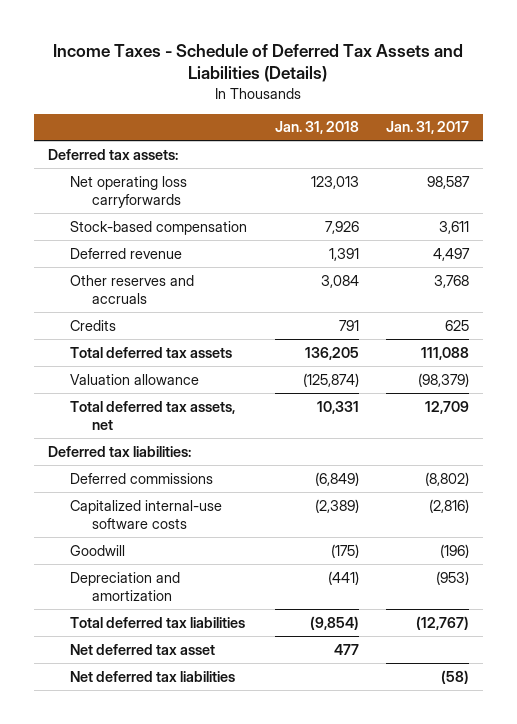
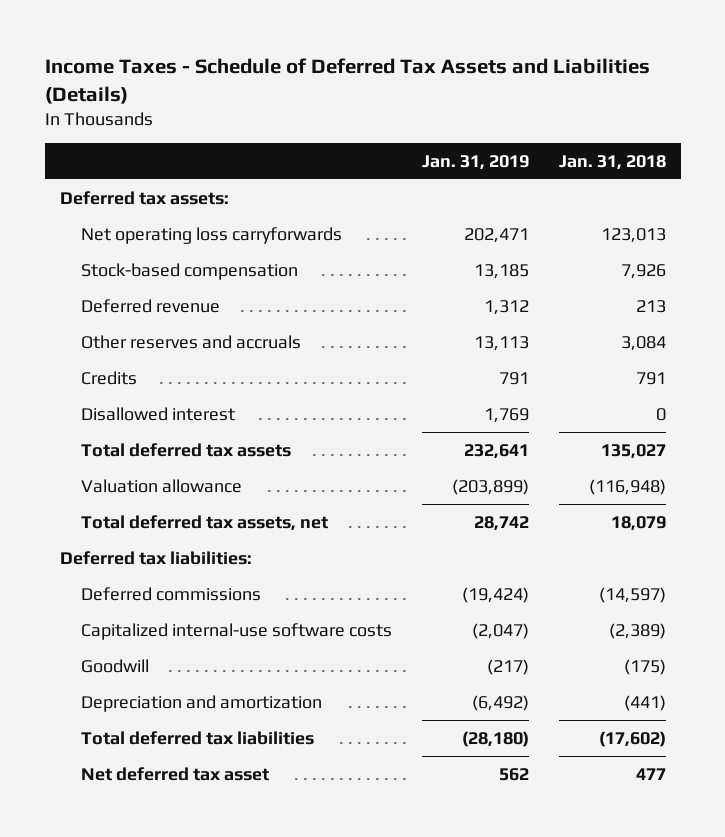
[386,121,470,135] Jan. 31, 2017 -> none
none -> [421,154,529,170] Jan. 31, 2019
[328,247,359,261] 1,391 -> [635,299,666,313] 213
none -> [80,406,235,421] Disallowed interest
[304,346,359,360] 136,205 -> [600,443,666,459] 135,027
[302,372,359,387] (125,874) -> [588,478,666,495] (116,948)
[316,400,359,414] 10,331 -> [610,515,666,531] 18,079
[314,471,359,486] (6,849) -> [598,586,666,603] (14,597)
[309,615,359,630] (9,854) -> [598,730,666,747] (17,602)
[69,670,235,682] Net deferred tax liabilities -> none

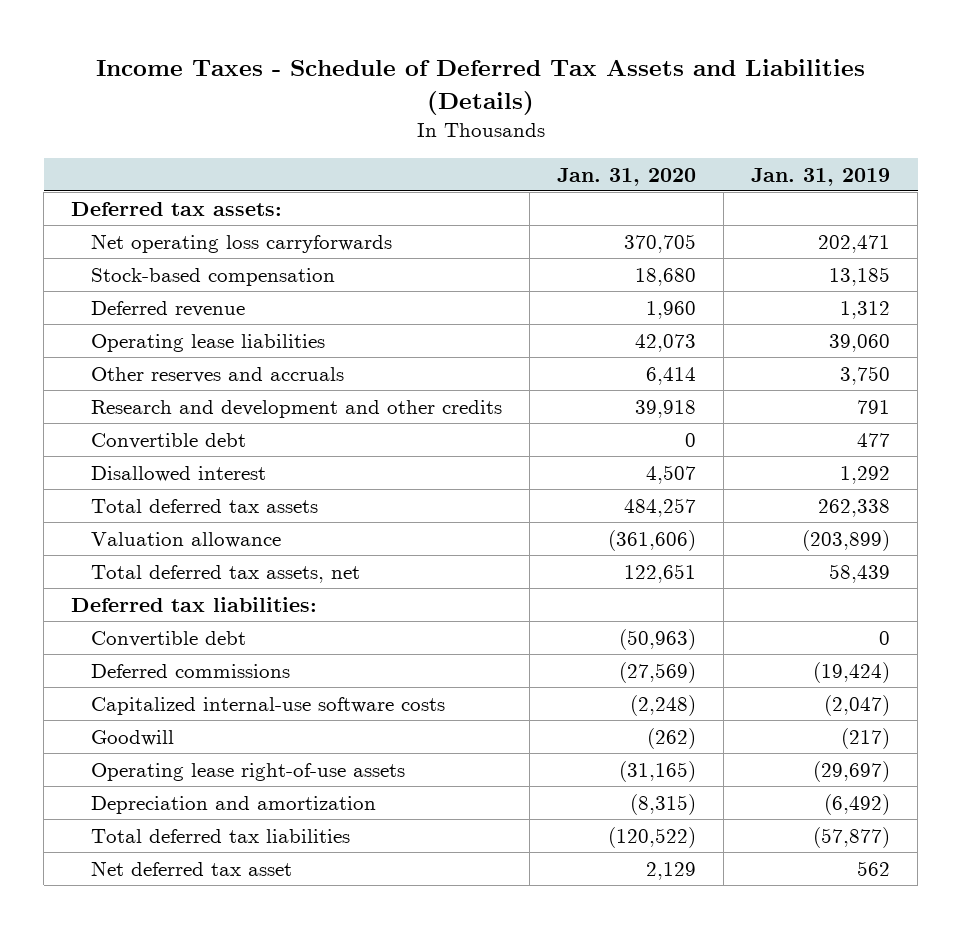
[558,154,666,170] Jan. 31, 2018 -> none
none -> [557,167,697,186] Jan. 31, 2020
none -> [91,333,326,352] Operating lease liabilities
[473,335,529,351] 13,113 -> [840,365,891,385] 3,750
[80,370,137,385] Credits -> [91,399,503,418] Research and development and other credits
none -> [91,432,247,449] Convertible debt
[483,407,529,423] 1,769 -> [840,465,891,484] 1,292
[463,443,529,459] 232,641 -> [818,498,891,517] 262,338
[473,515,529,531] 28,742 -> [829,563,891,583] 58,439
none -> [91,630,247,647] Convertible debt
none -> [91,762,406,781] Operating lease right-of-use assets
[461,730,529,747] (28,180) -> [813,826,891,848] (57,877)

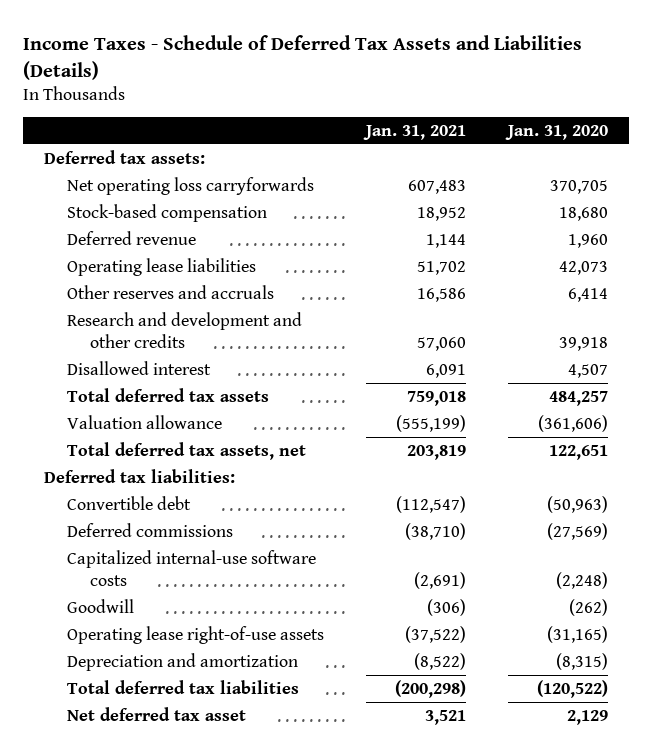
[751,167,891,186] Jan. 31, 2019 -> none
none -> [362,124,466,140] Jan. 31, 2021
[91,432,247,449] Convertible debt -> none

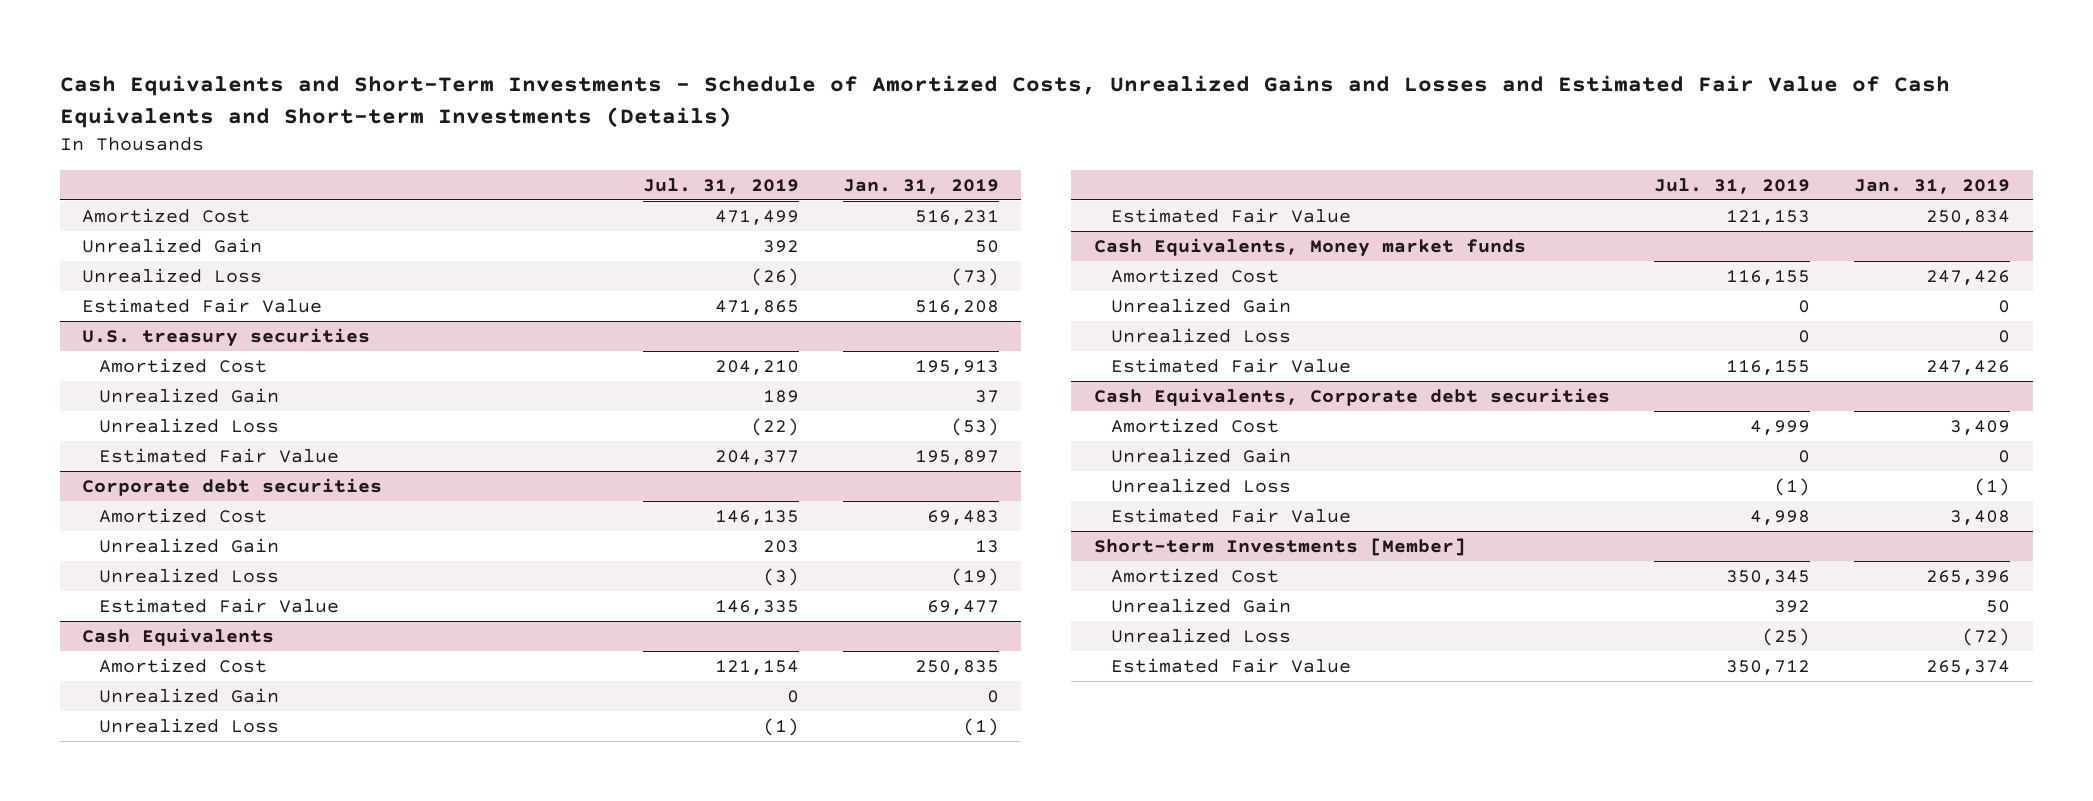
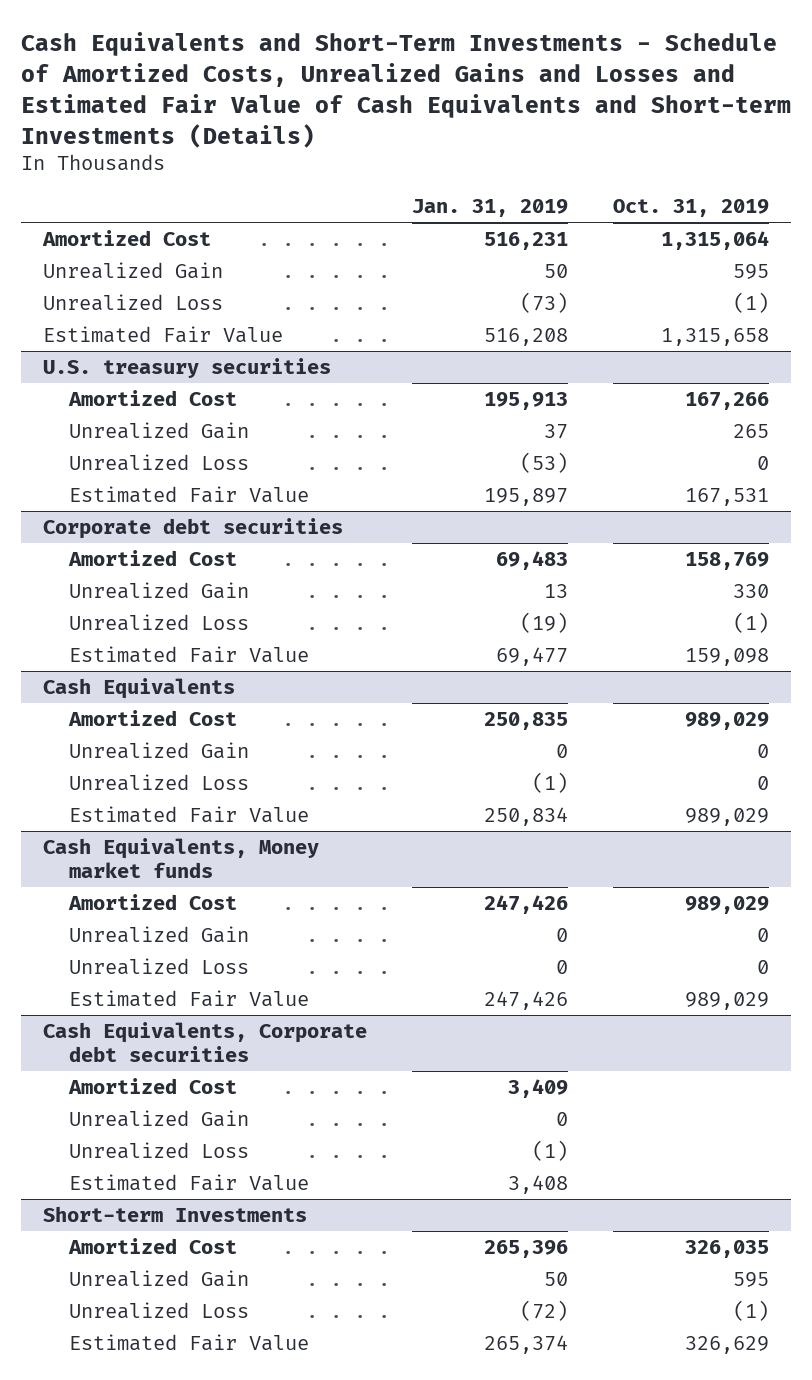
[642,177,799,194] Jul. 31, 2019 -> none
none -> [612,199,769,218] Oct. 31, 2019
[1093,537,1466,556] Short-term Investments [Member] -> [43,1206,308,1223] Short-term Investments

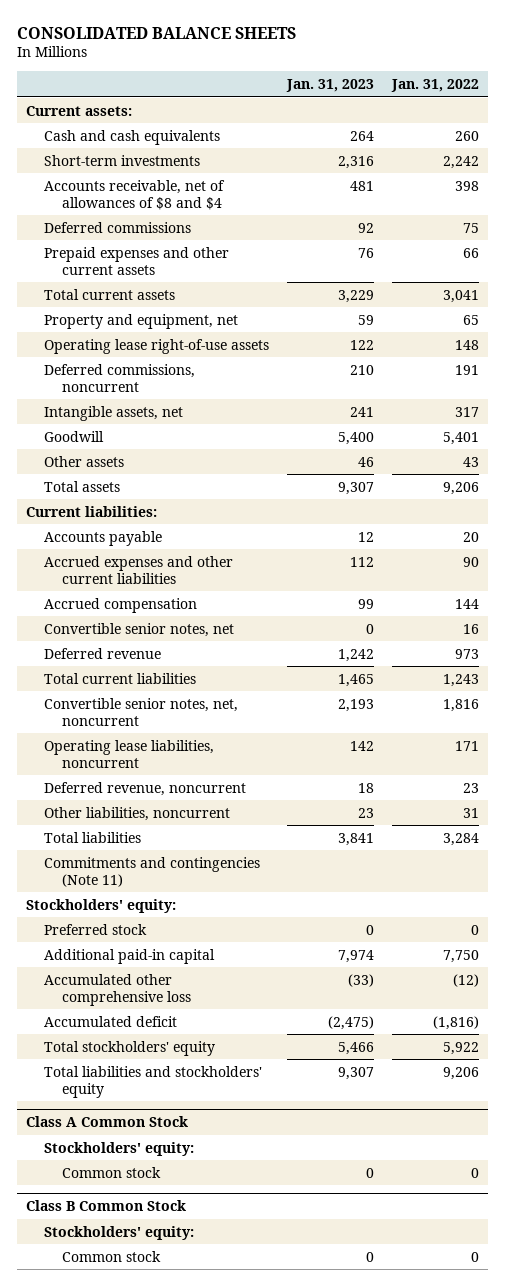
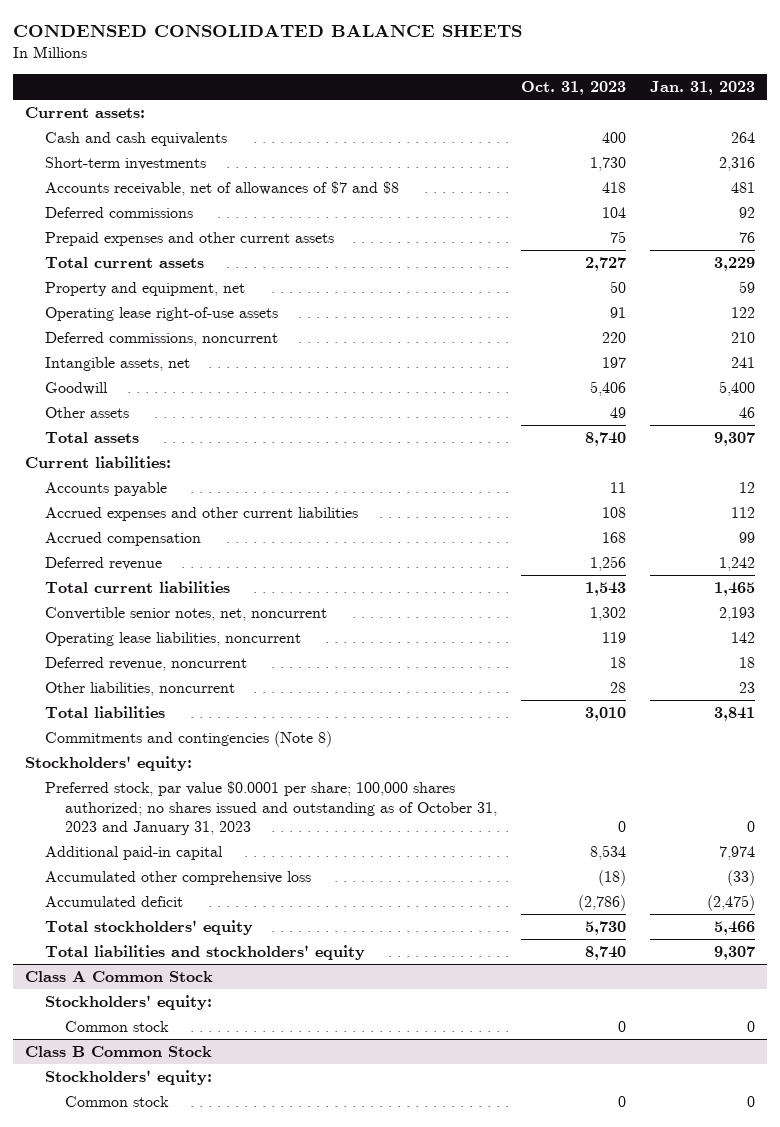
[17,26,297,39] CONSOLIDATED BALANCE SHEETS -> [12,24,522,38] CONDENSED CONSOLIDATED BALANCE SHEETS
[390,79,479,93] Jan. 31, 2022 -> none
none -> [521,80,627,95] Oct. 31, 2023
[44,179,226,210] Accounts receivable, net of allowances of $8 and $4 -> [44,180,399,196] Accounts receivable, net of allowances of $7 and $8
[44,622,235,637] Convertible senior notes, net -> none
[44,856,261,887] Commitments and contingencies (Note 11) -> [44,730,332,747] Commitments and contingencies (Note 8)
[44,923,148,935] Preferred stock -> [44,780,497,836] Preferred stock, par value $0.0001 per share; 100,000 shares authorized; no shares issued and outstanding as of October 31, 2023 and January 31, 2023

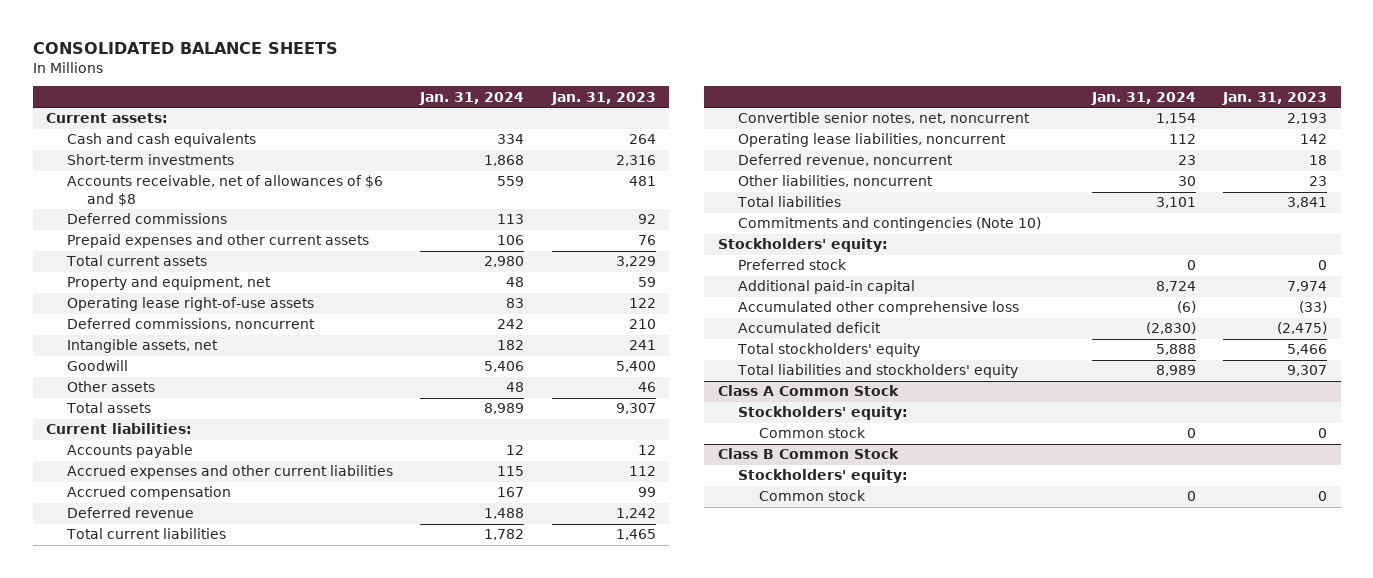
[12,24,522,38] CONDENSED CONSOLIDATED BALANCE SHEETS -> [32,42,338,55] CONSOLIDATED BALANCE SHEETS
[521,80,627,95] Oct. 31, 2023 -> none
none -> [419,91,525,105] Jan. 31, 2024
[44,180,399,196] Accounts receivable, net of allowances of $7 and $8 -> [66,175,383,206] Accounts receivable, net of allowances of $6 and $8
[44,730,332,747] Commitments and contingencies (Note 8) -> [738,217,1042,232] Commitments and contingencies (Note 10)
[44,780,497,836] Preferred stock, par value $0.0001 per share; 100,000 shares authorized; no shares issued and outstanding as of October 31, 2023 and January 31, 2023 -> [738,259,848,271] Preferred stock

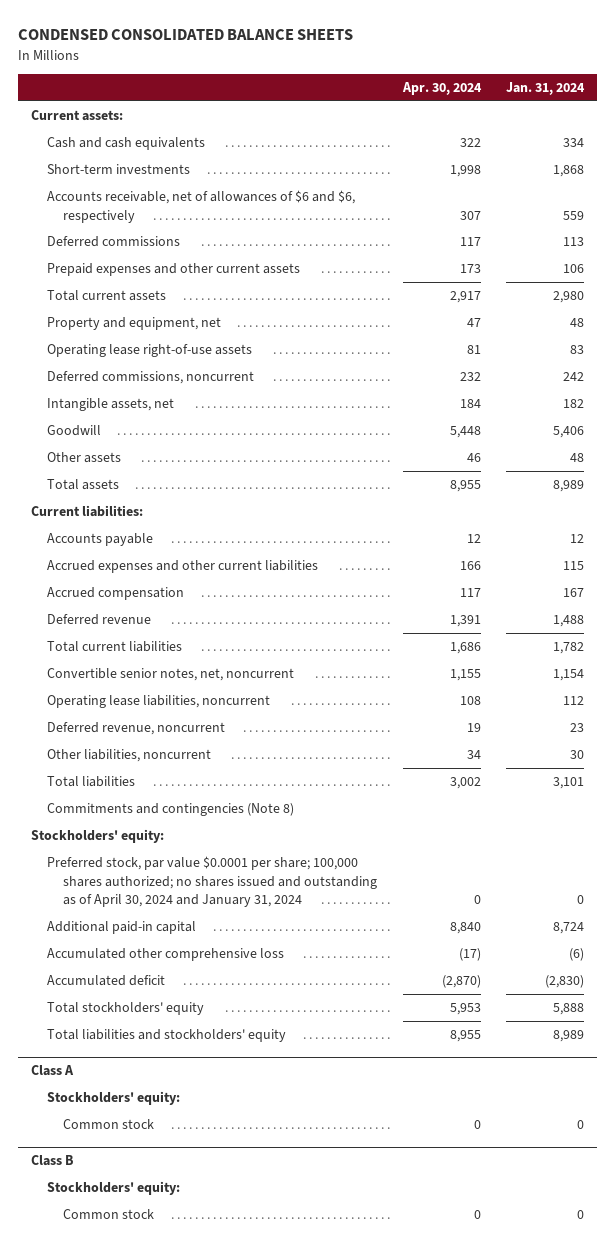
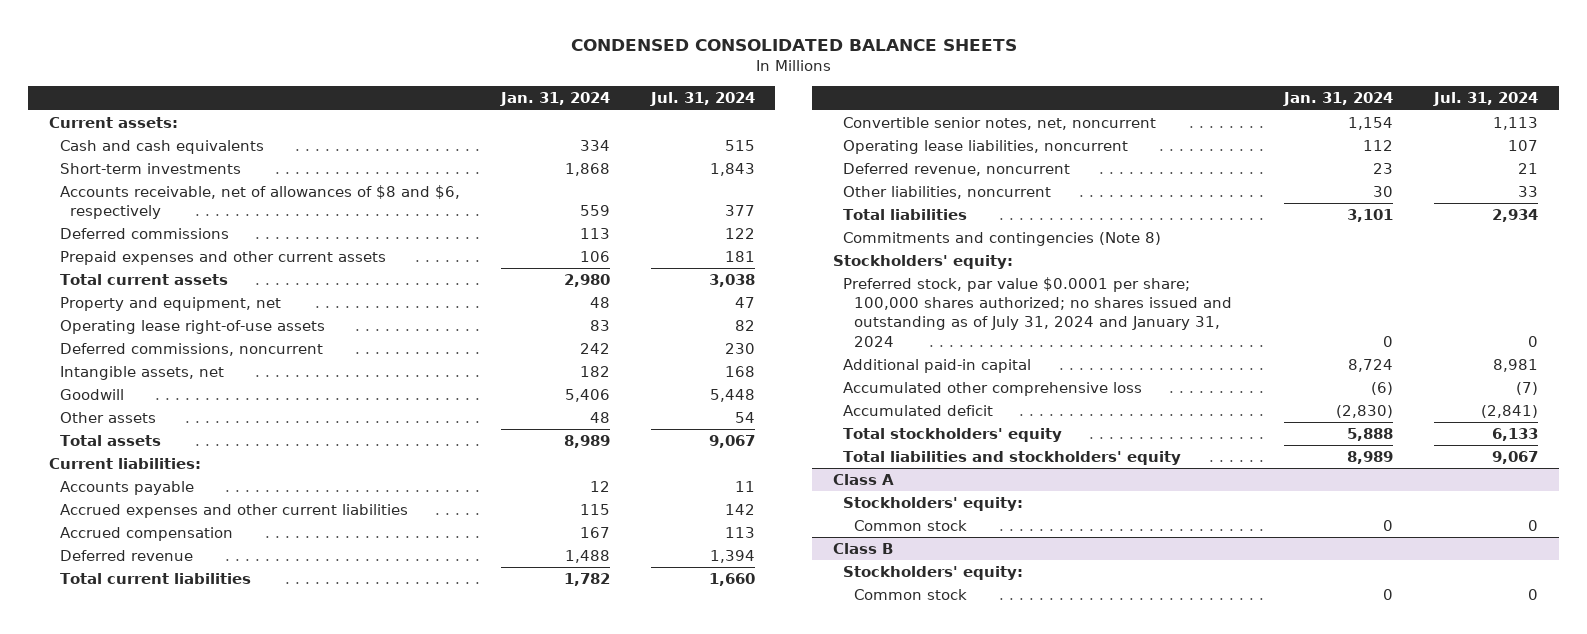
[401,82,482,96] Apr. 30, 2024 -> none
none -> [649,92,755,107] Jul. 31, 2024
[47,190,356,223] Accounts receivable, net of allowances of $6 and $6, respectively -> [59,185,460,220] Accounts receivable, net of allowances of $8 and $6, respectively
[47,856,378,908] Preferred stock, par value $0.0001 per share; 100,000 shares authorized; no shares issued and outstanding as of April 30, 2024 and January 31, 2024 -> [843,277,1233,347] Preferred stock, par value $0.0001 per share; 100,000 shares authorized; no shares issued and outstanding as of July 31, 2024 and January 31, 2024

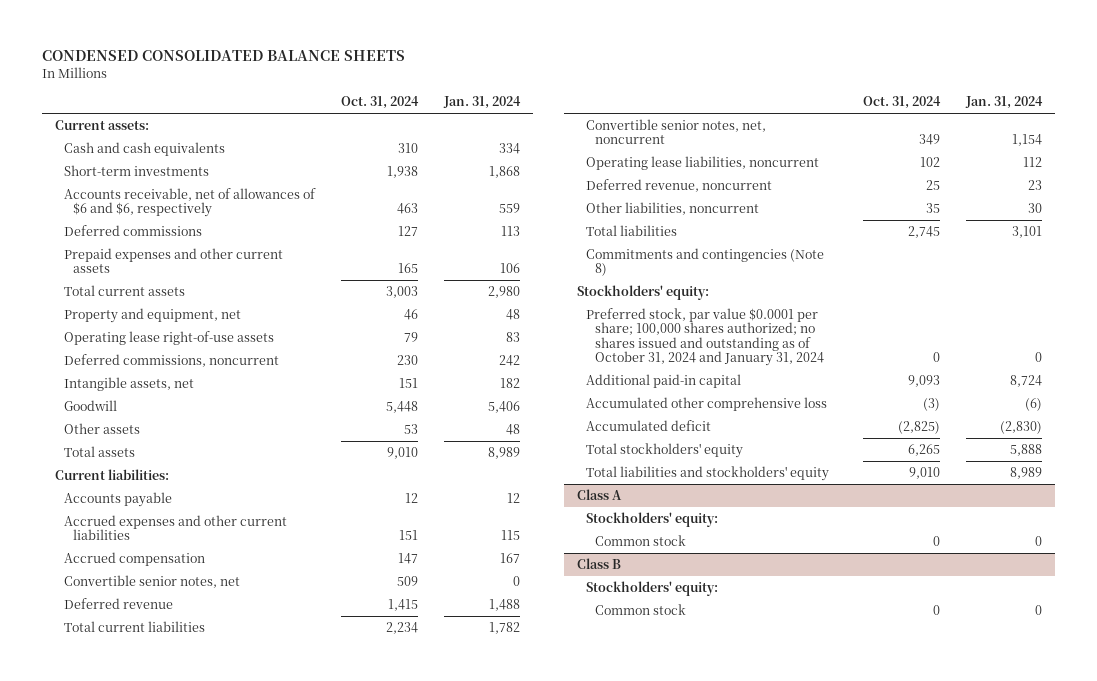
[649,92,755,107] Jul. 31, 2024 -> none
none -> [340,96,419,110] Oct. 31, 2024
[59,185,460,220] Accounts receivable, net of allowances of $8 and $6, respectively -> [63,187,316,218] Accounts receivable, net of allowances of $6 and $6, respectively
none -> [63,574,240,588] Convertible senior notes, net
[843,277,1233,347] Preferred stock, par value $0.0001 per share; 100,000 shares authorized; no shares issued and outstanding as of July 31, 2024 and January 31, 2024 -> [585,307,824,367] Preferred stock, par value $0.0001 per share; 100,000 shares authorized; no shares issued and outstanding as of October 31, 2024 and January 31, 2024

